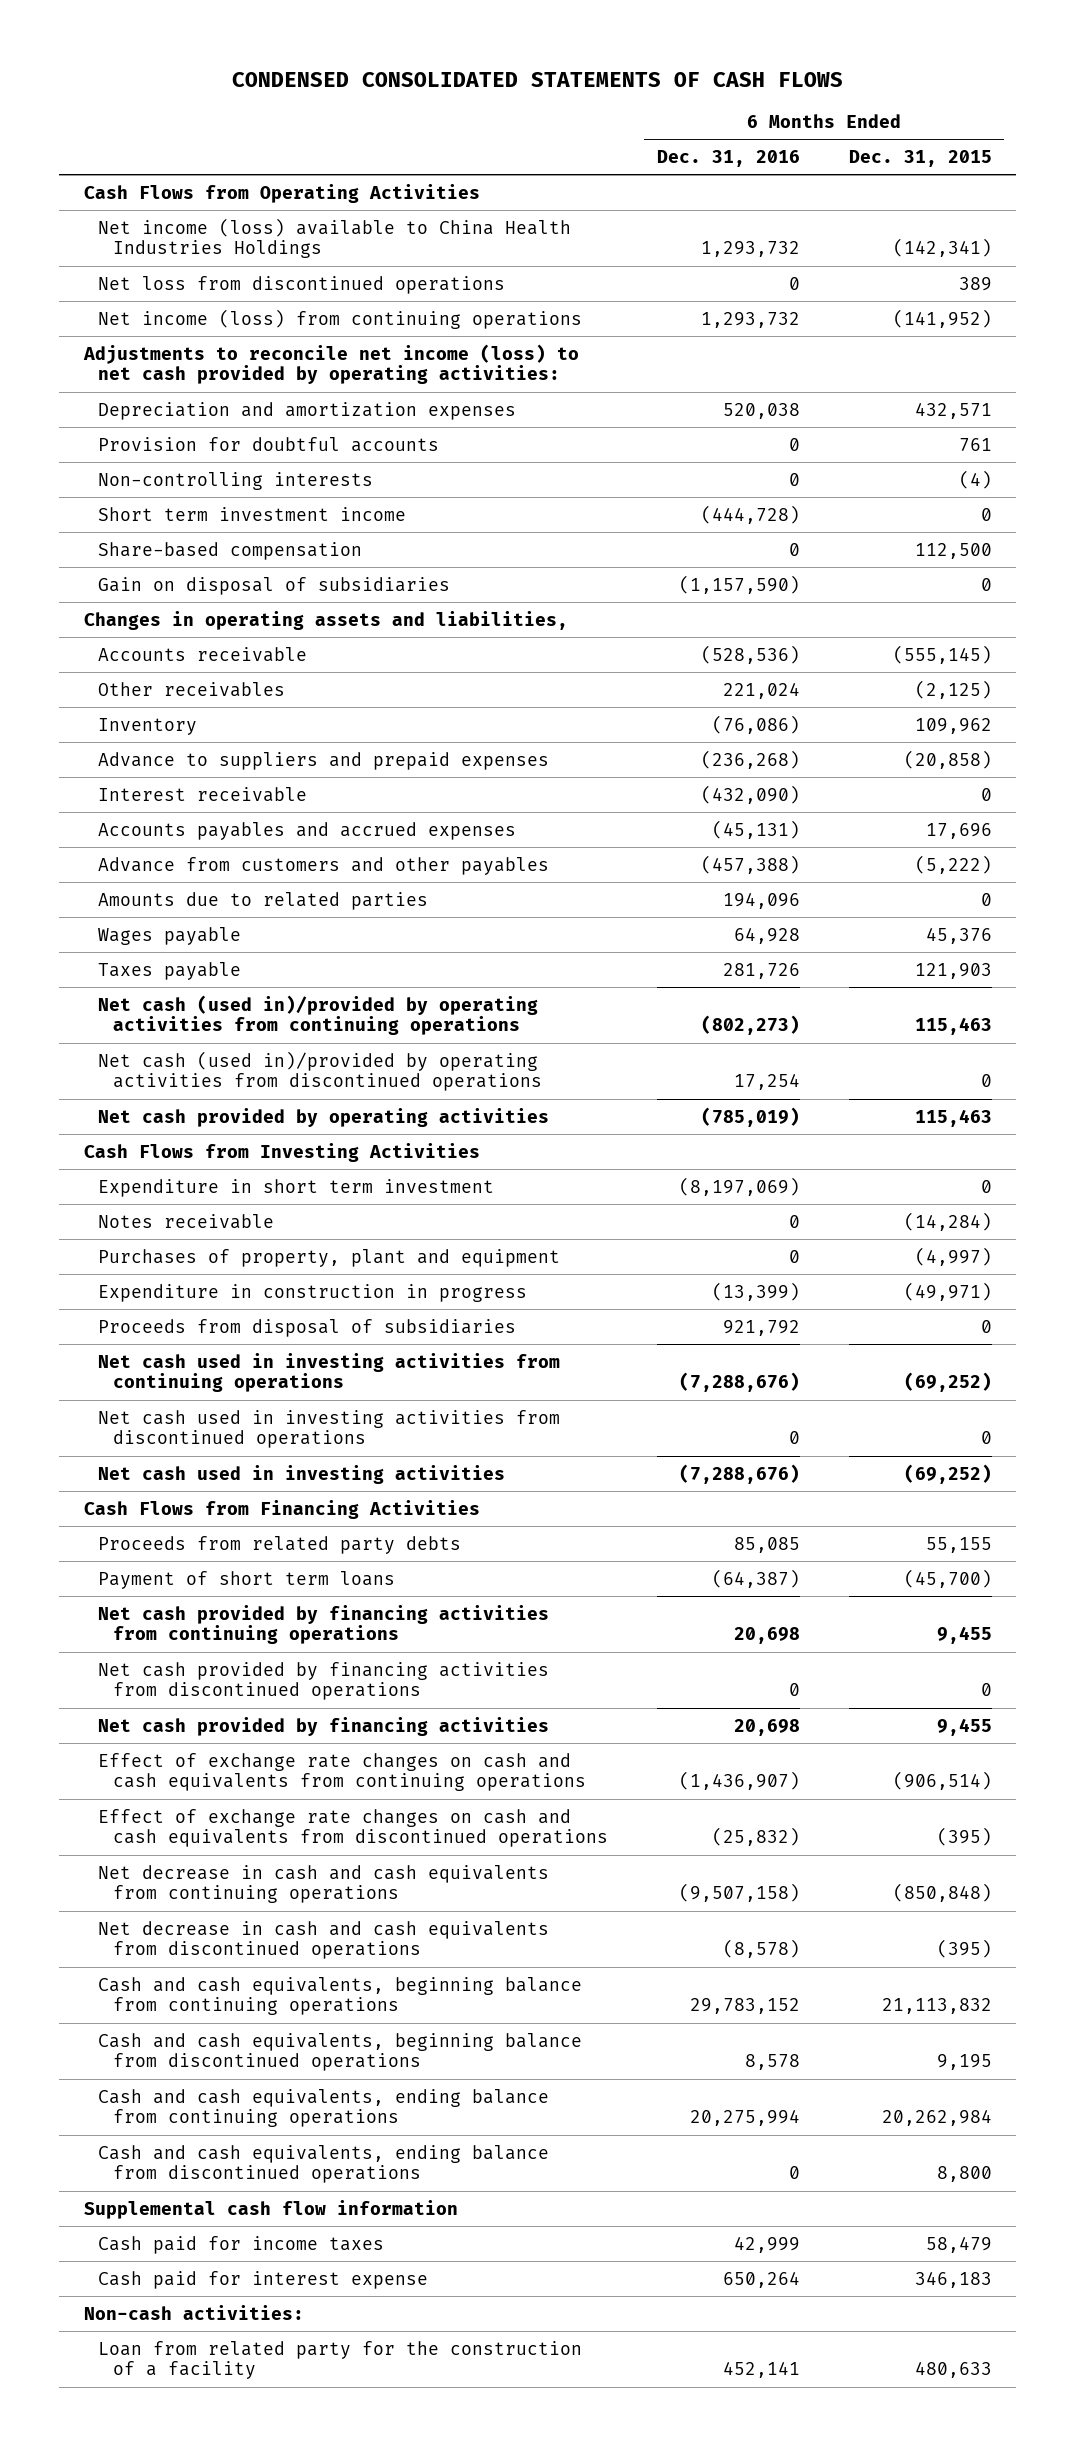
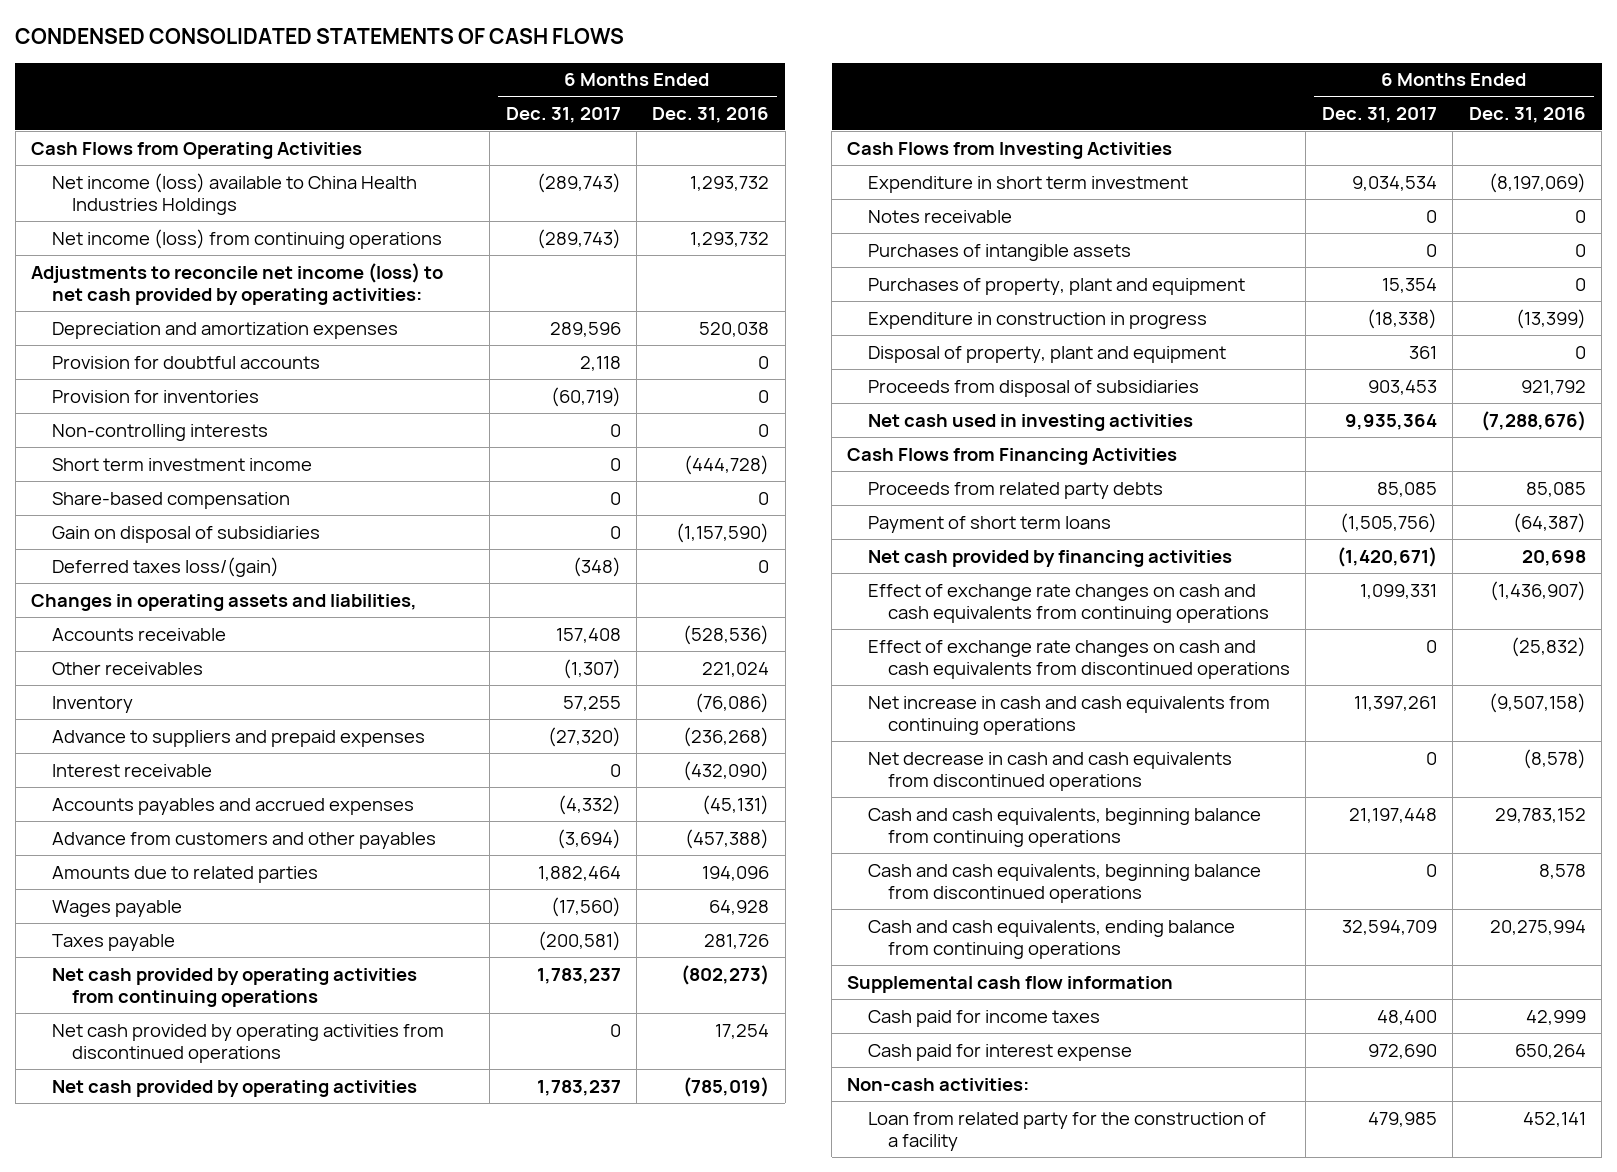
[848,149,992,167] Dec. 31, 2015 -> none
none -> [505,106,621,123] Dec. 31, 2017
[98,275,506,294] Net loss from discontinued operations -> none
none -> [51,389,259,403] Provision for inventories
none -> [51,556,279,577] Deferred taxes loss/(gain)
[98,994,539,1036] Net cash (used in)/provided by operating activities from continuing operations -> [51,967,417,1008] Net cash provided by operating activities from continuing operations
[98,1050,542,1092] Net cash (used in)/provided by operating activities from discontinued operations -> [51,1023,444,1064] Net cash provided by operating activities from discontinued operations
none -> [867,243,1131,261] Purchases of intangible assets
none -> [867,345,1226,363] Disposal of property, plant and equipment
[98,1352,561,1393] Net cash used in investing activities from continuing operations -> none
[98,1409,561,1449] Net cash used in investing activities from discontinued operations -> none
[98,1604,550,1645] Net cash provided by financing activities from continuing operations -> none
[98,1661,550,1701] Net cash provided by financing activities from discontinued operations -> none
[98,1864,550,1904] Net decrease in cash and cash equivalents from continuing operations -> [867,695,1270,736] Net increase in cash and cash equivalents from continuing operations
[98,2144,550,2184] Cash and cash equivalents, ending balance from discontinued operations -> none

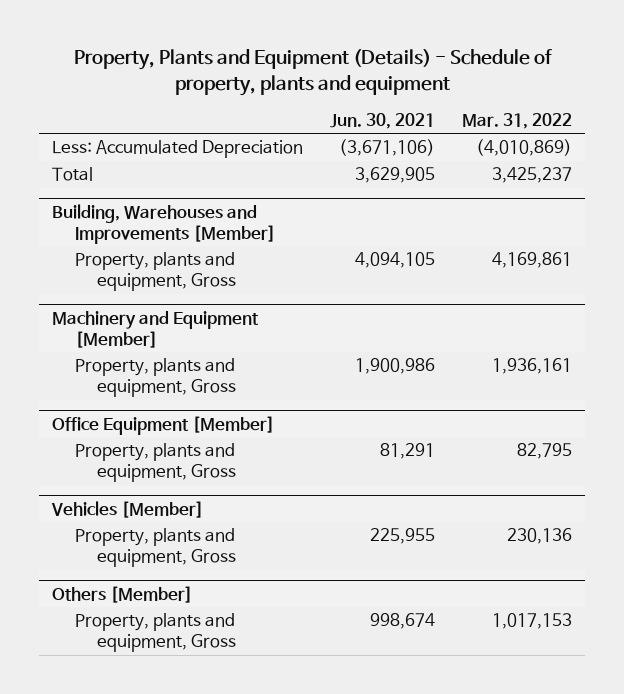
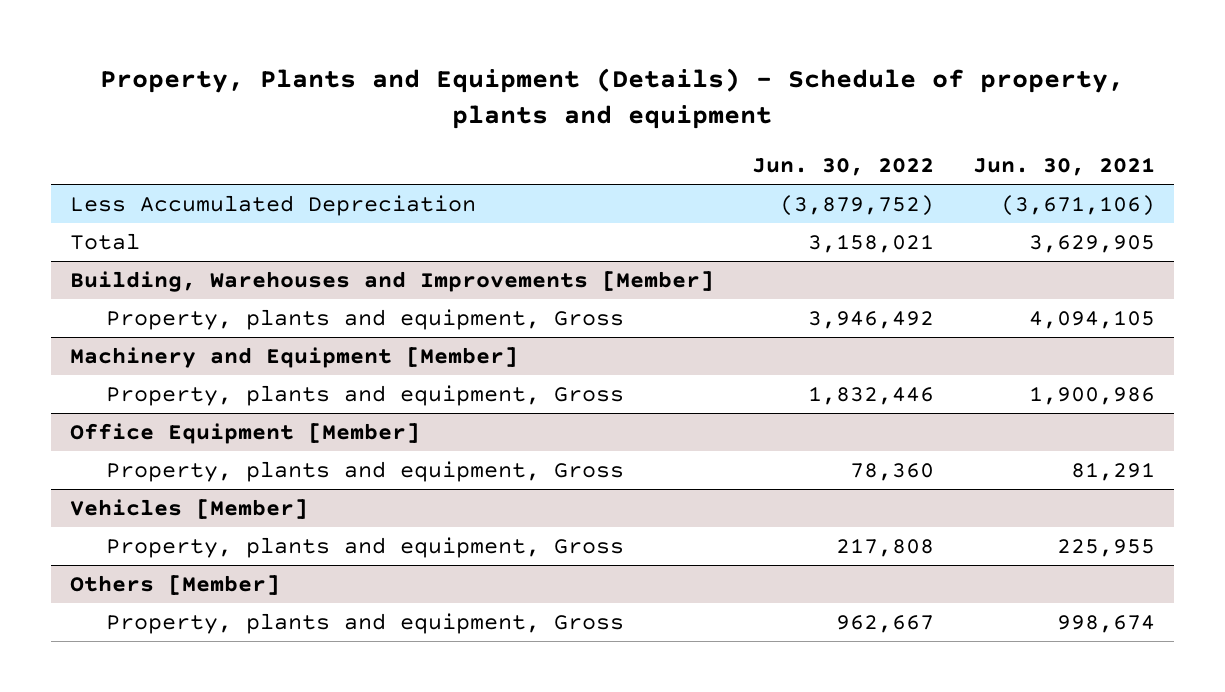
[461,112,572,129] Mar. 31, 2022 -> none
none -> [752,158,935,177] Jun. 30, 2022
[52,140,304,159] Less: Accumulated Depreciation -> [69,194,476,216] Less Accumulated Depreciation

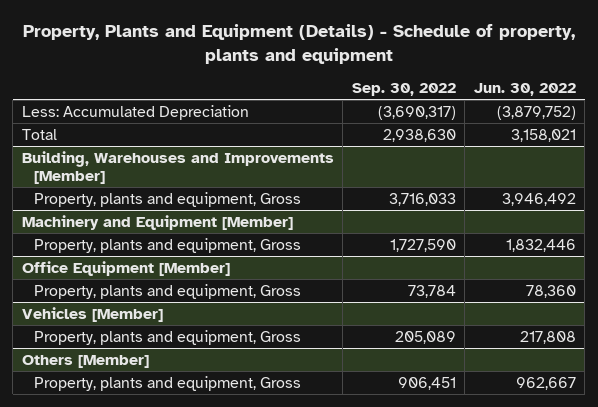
[972,157,1155,177] Jun. 30, 2021 -> none
none -> [351,82,456,96] Sep. 30, 2022
[69,194,476,216] Less Accumulated Depreciation -> [21,104,249,120] Less: Accumulated Depreciation

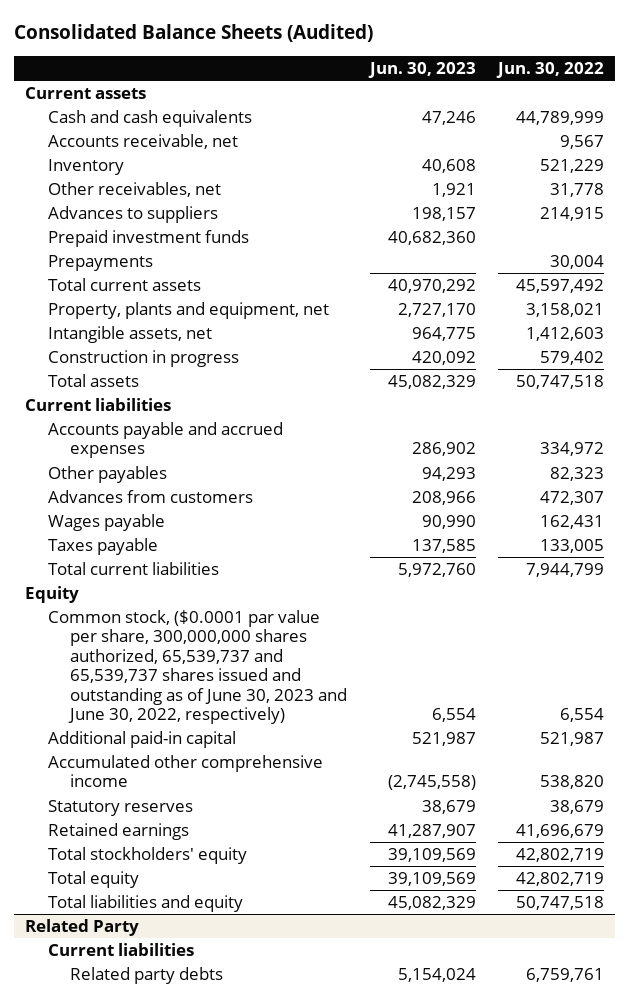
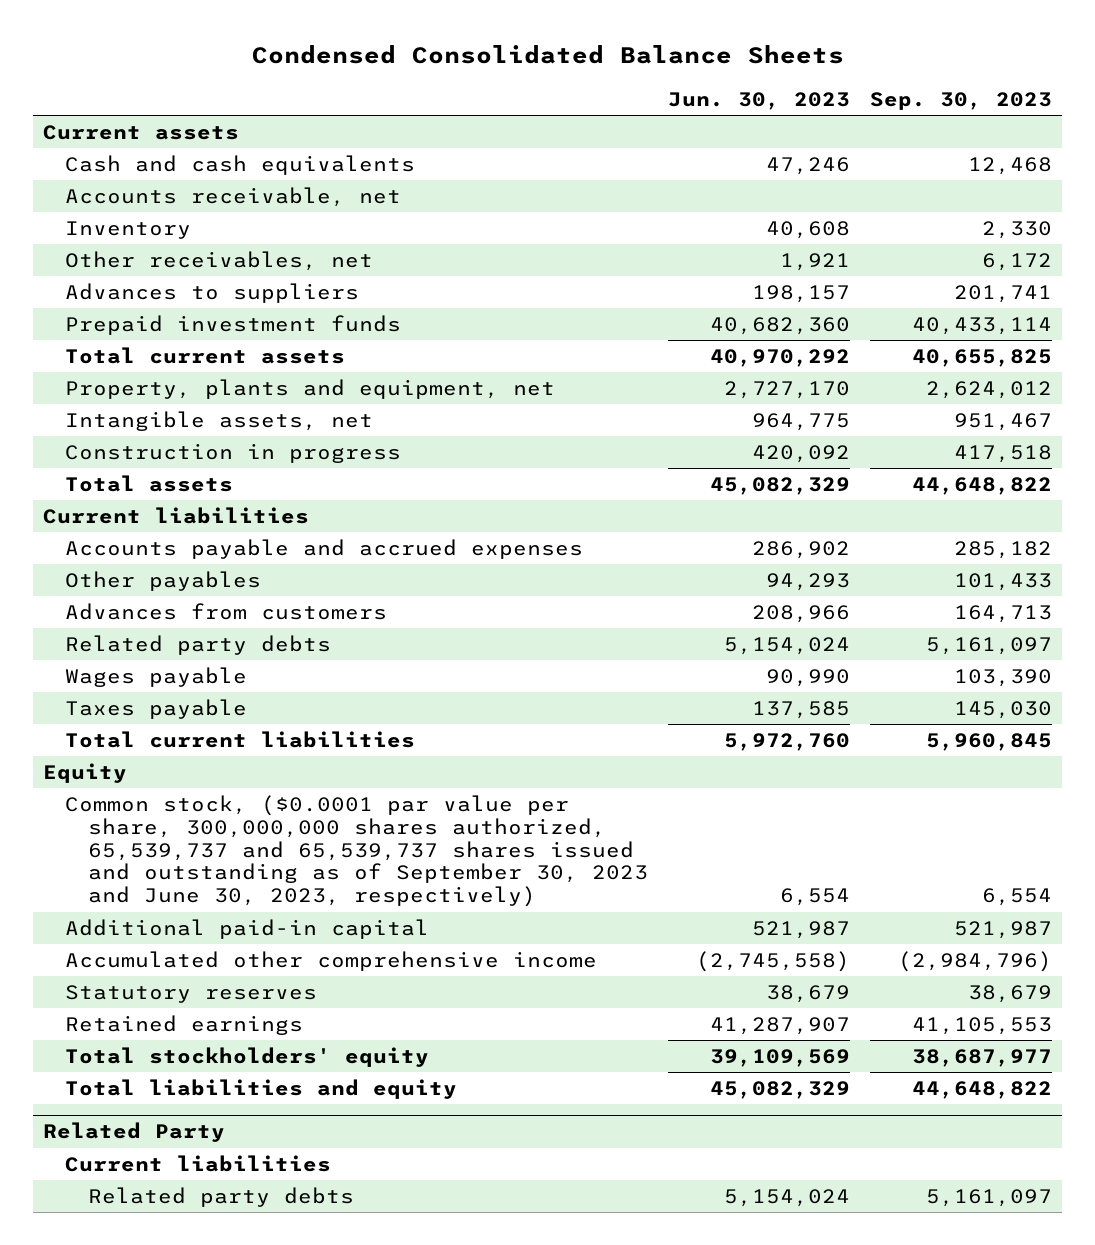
[13,24,373,43] Consolidated Balance Sheets (Audited) -> [251,45,844,65] Condensed Consolidated Balance Sheets
[495,61,604,78] Jun. 30, 2022 -> none
none -> [869,91,1052,110] Sep. 30, 2023
[47,255,153,272] Prepayments -> none
none -> [65,634,332,655] Related party debts
[47,610,348,724] Common stock, ($0.0001 par value per share, 300,000,000 shares authorized, 65,539,737 and 65,539,737 shares issued and outstanding as of June 30, 2023 and June 30, 2022, respectively) -> [65,794,648,908] Common stock, ($0.0001 par value per share, 300,000,000 shares authorized, 65,539,737 and 65,539,737 shares issued and outstanding as of September 30, 2023 and June 30, 2023, respectively)
[47,871,139,889] Total equity -> none

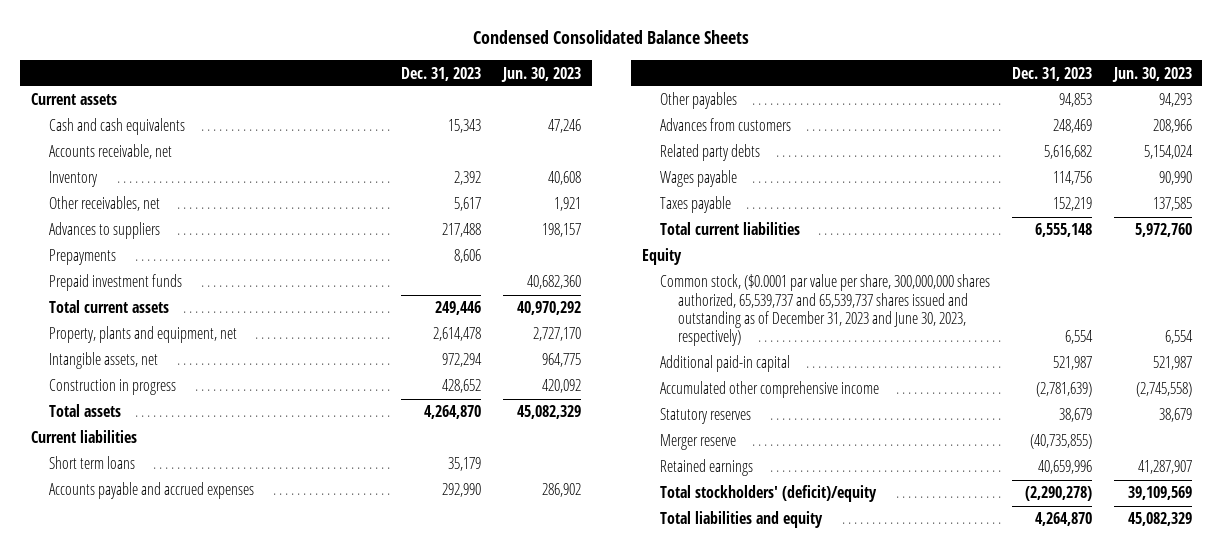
[869,91,1052,110] Sep. 30, 2023 -> none
none -> [400,66,481,81] Dec. 31, 2023
none -> [48,249,116,266] Prepayments
none -> [48,456,135,470] Short term loans
[65,794,648,908] Common stock, ($0.0001 par value per share, 300,000,000 shares authorized, 65,539,737 and 65,539,737 shares issued and outstanding as of September 30, 2023 and June 30, 2023, respectively) -> [659,274,990,347] Common stock, ($0.0001 par value per share, 300,000,000 shares authorized, 65,539,737 and 65,539,737 shares issued and outstanding as of December 31, 2023 and June 30, 2023, respectively)
none -> [659,434,736,451] Merger reserve
[65,1046,430,1067] Total stockholders' equity -> [659,485,877,503] Total stockholders' (deficit)/equity
[43,1122,226,1143] Related Party -> none
[65,1154,332,1172] Current liabilities -> none
[87,1186,354,1207] Related party debts -> none

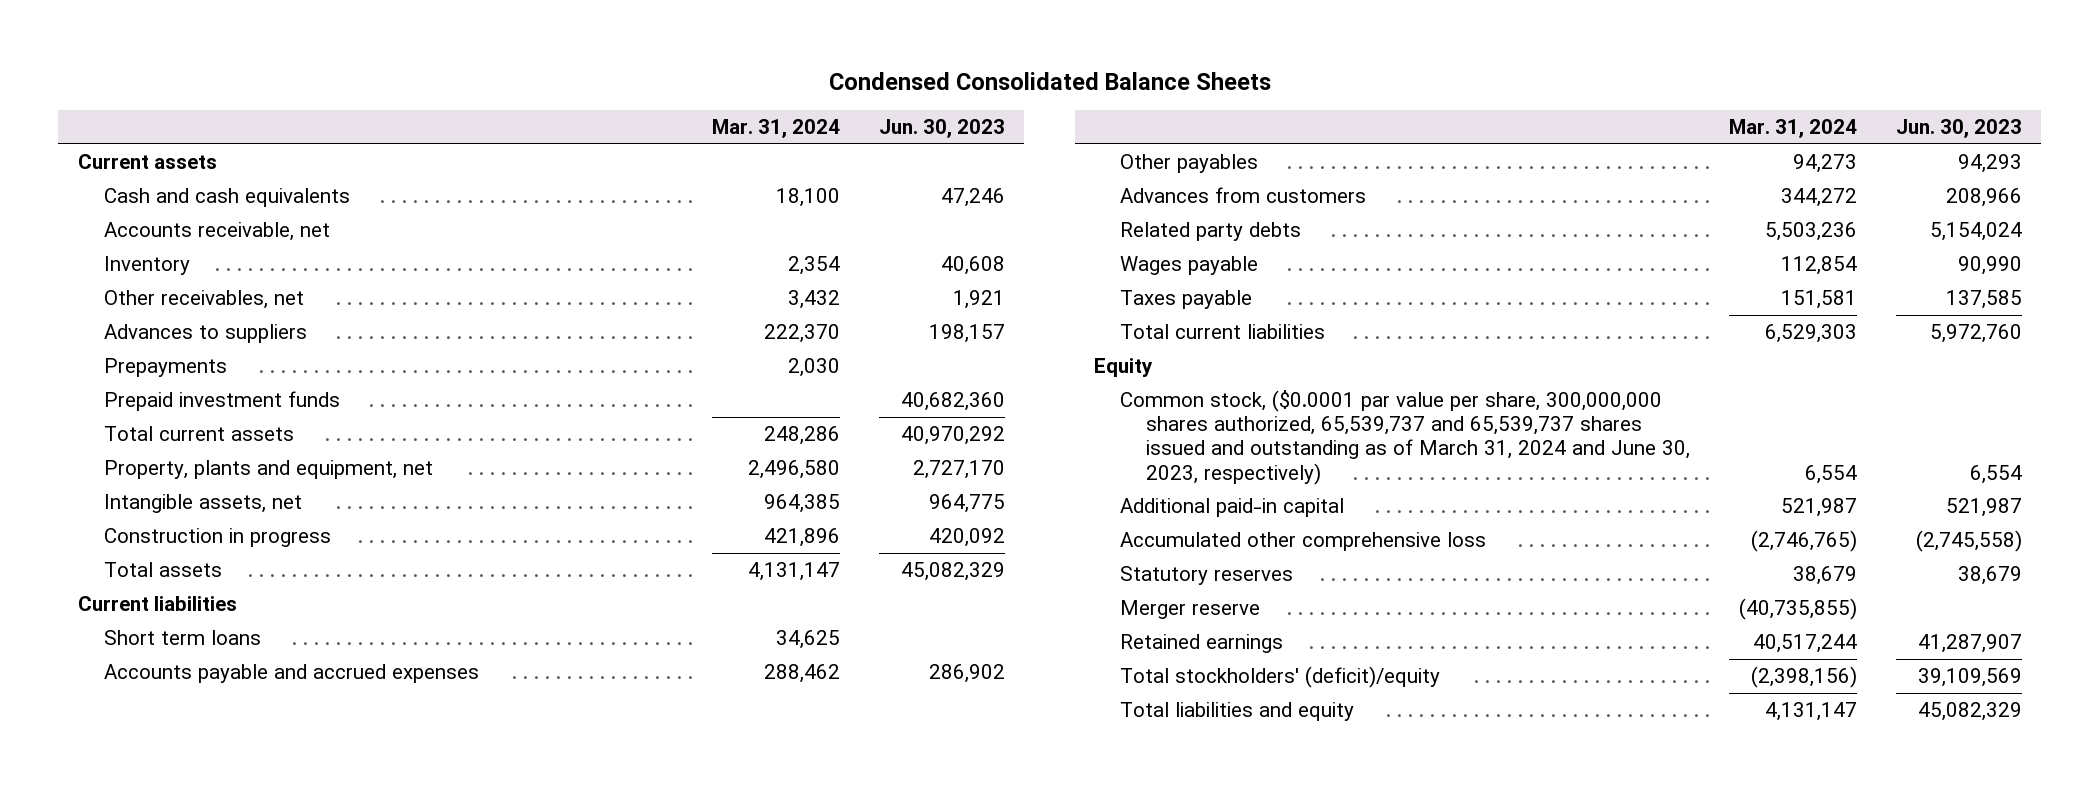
[400,66,481,81] Dec. 31, 2023 -> none
none -> [712,119,841,139] Mar. 31, 2024
[659,274,990,347] Common stock, ($0.0001 par value per share, 300,000,000 shares authorized, 65,539,737 and 65,539,737 shares issued and outstanding as of December 31, 2023 and June 30, 2023, respectively) -> [1120,390,1691,485] Common stock, ($0.0001 par value per share, 300,000,000 shares authorized, 65,539,737 and 65,539,737 shares issued and outstanding as of March 31, 2024 and June 30, 2023, respectively)
[659,381,879,399] Accumulated other comprehensive income -> [1120,532,1487,552] Accumulated other comprehensive loss

